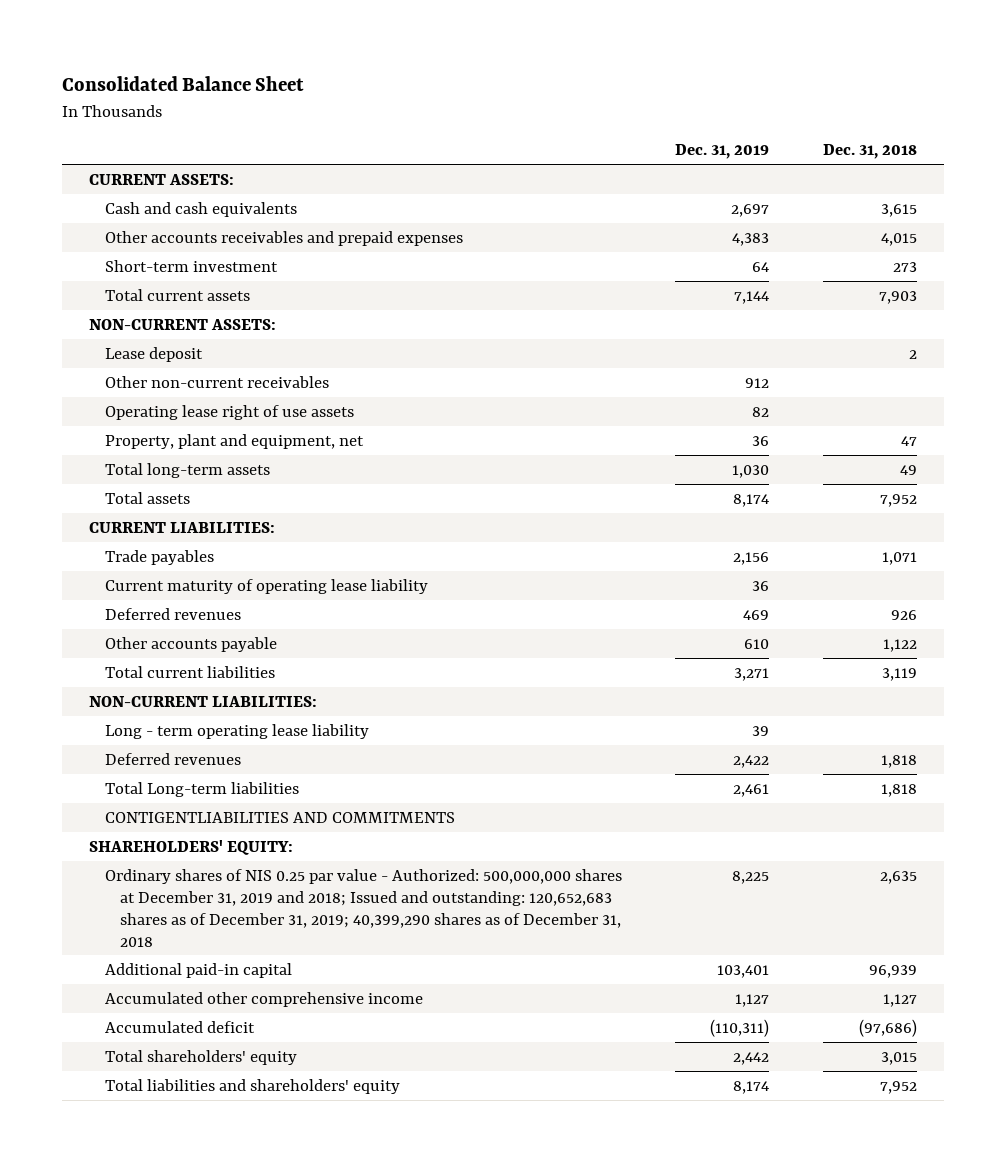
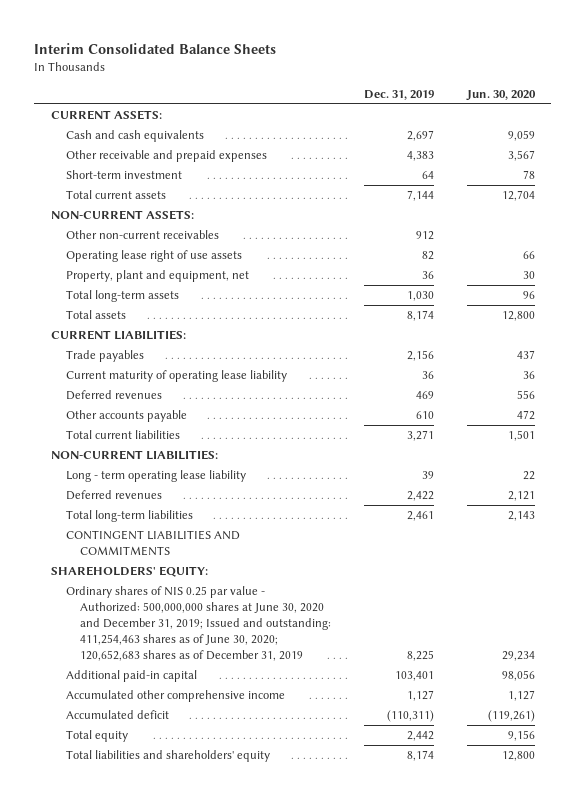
[62,76,305,92] Consolidated Balance Sheet -> [34,42,277,54] Interim Consolidated Balance Sheets
[822,144,917,160] Dec. 31, 2018 -> none
none -> [465,89,536,101] Jun. 30, 2020
[104,230,463,246] Other accounts receivables and prepaid expenses -> [65,150,267,163] Other receivable and prepaid expenses
[104,346,203,362] Lease deposit -> none
[104,781,299,797] Total Long-term liabilities -> [65,510,193,523] Total long-term liabilities
[104,811,455,823] CONTIGENTLIABILITIES AND COMMITMENTS -> [65,530,240,557] CONTINGENT LIABILITIES AND COMMITMENTS
[104,868,622,947] Ordinary shares of NIS 0.25 par value - Authorized: 500,000,000 shares at December 31, 2019 and 2018; Issued and outstanding: 120,652,683 shares as of December 31, 2019; 40,399,290 shares as of December 31, 2018 -> [65,586,332,661] Ordinary shares of NIS 0.25 par value - Authorized: 500,000,000 shares at June 30, 2020 and December 31, 2019; Issued and outstanding: 411,254,463 shares as of June 30, 2020; 120,652,683 shares as of December 31, 2019
[104,1049,297,1065] Total shareholders' equity -> [65,730,128,743] Total equity

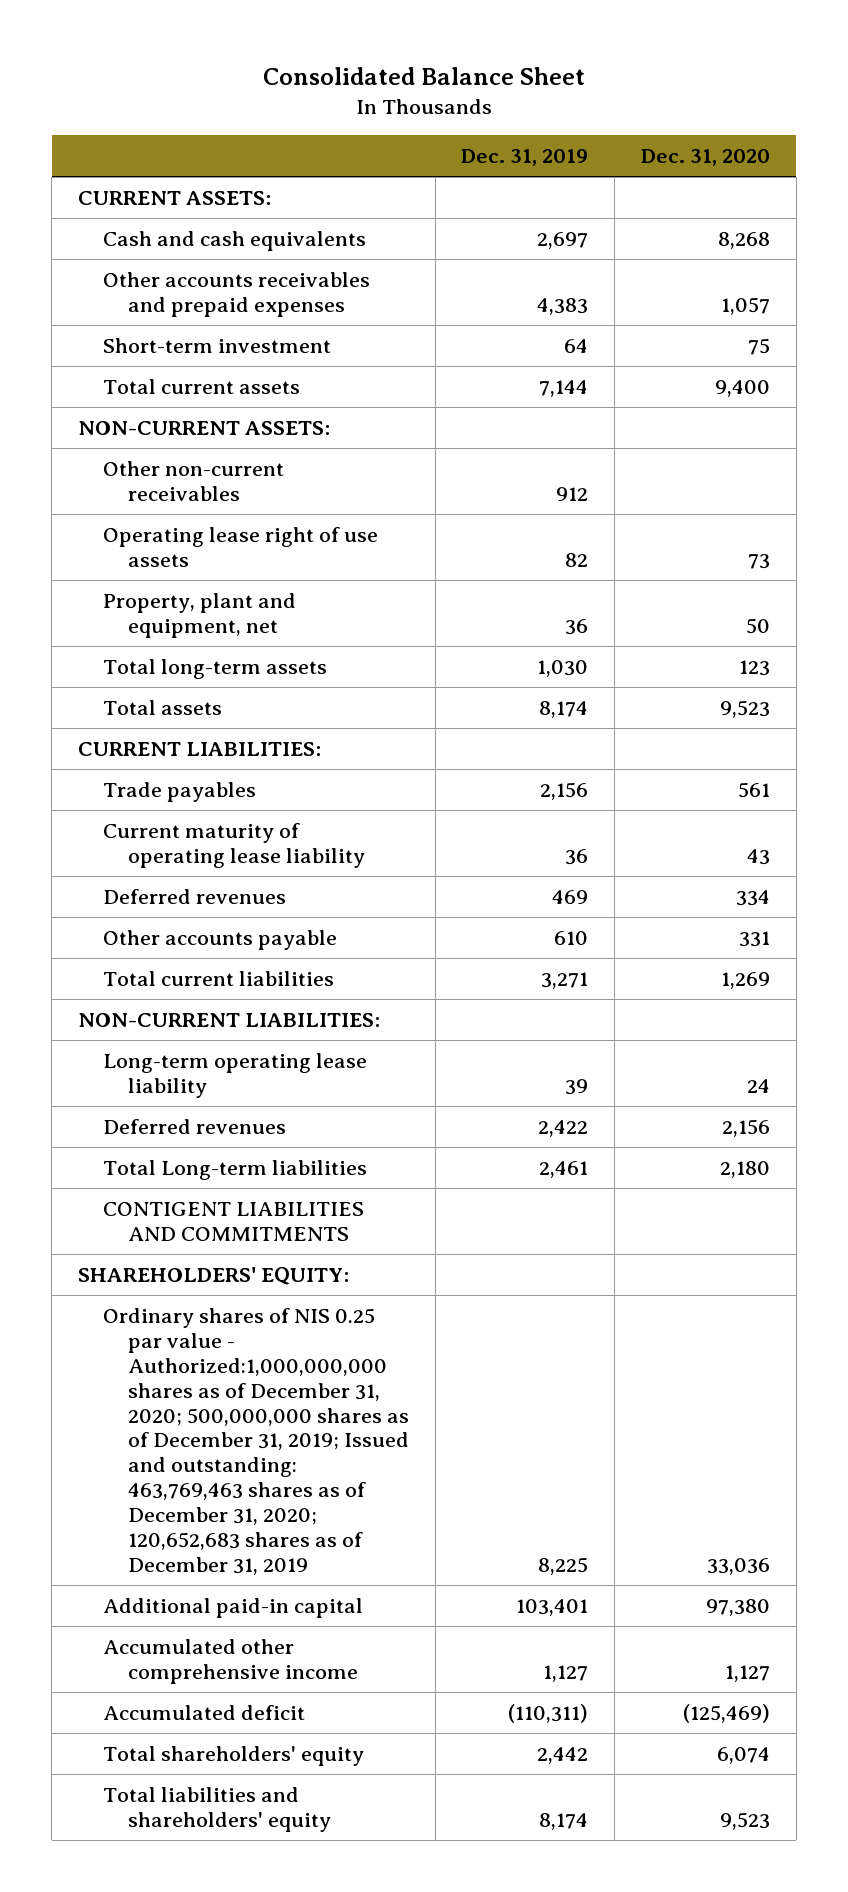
[34,42,277,54] Interim Consolidated Balance Sheets -> [262,66,585,85] Consolidated Balance Sheet
[465,89,536,101] Jun. 30, 2020 -> none
none -> [641,148,771,166] Dec. 31, 2020
[65,150,267,163] Other receivable and prepaid expenses -> [102,271,370,317] Other accounts receivables and prepaid expenses
[65,470,246,483] Long - term operating lease liability -> [102,1052,367,1098] Long-term operating lease liability
[65,510,193,523] Total long-term liabilities -> [102,1159,367,1180] Total Long-term liabilities
[65,530,240,557] CONTINGENT LIABILITIES AND COMMITMENTS -> [102,1201,364,1241] CONTIGENT LIABILITIES AND COMMITMENTS
[65,586,332,661] Ordinary shares of NIS 0.25 par value - Authorized: 500,000,000 shares at June 30, 2020 and December 31, 2019; Issued and outstanding: 411,254,463 shares as of June 30, 2020; 120,652,683 shares as of December 31, 2019 -> [102,1307,409,1576] Ordinary shares of NIS 0.25 par value - Authorized:1,000,000,000 shares as of December 31, 2020; 500,000,000 shares as of December 31, 2019; Issued and outstanding: 463,769,463 shares as of December 31, 2020; 120,652,683 shares as of December 31, 2019
[65,730,128,743] Total equity -> [102,1745,364,1766] Total shareholders' equity

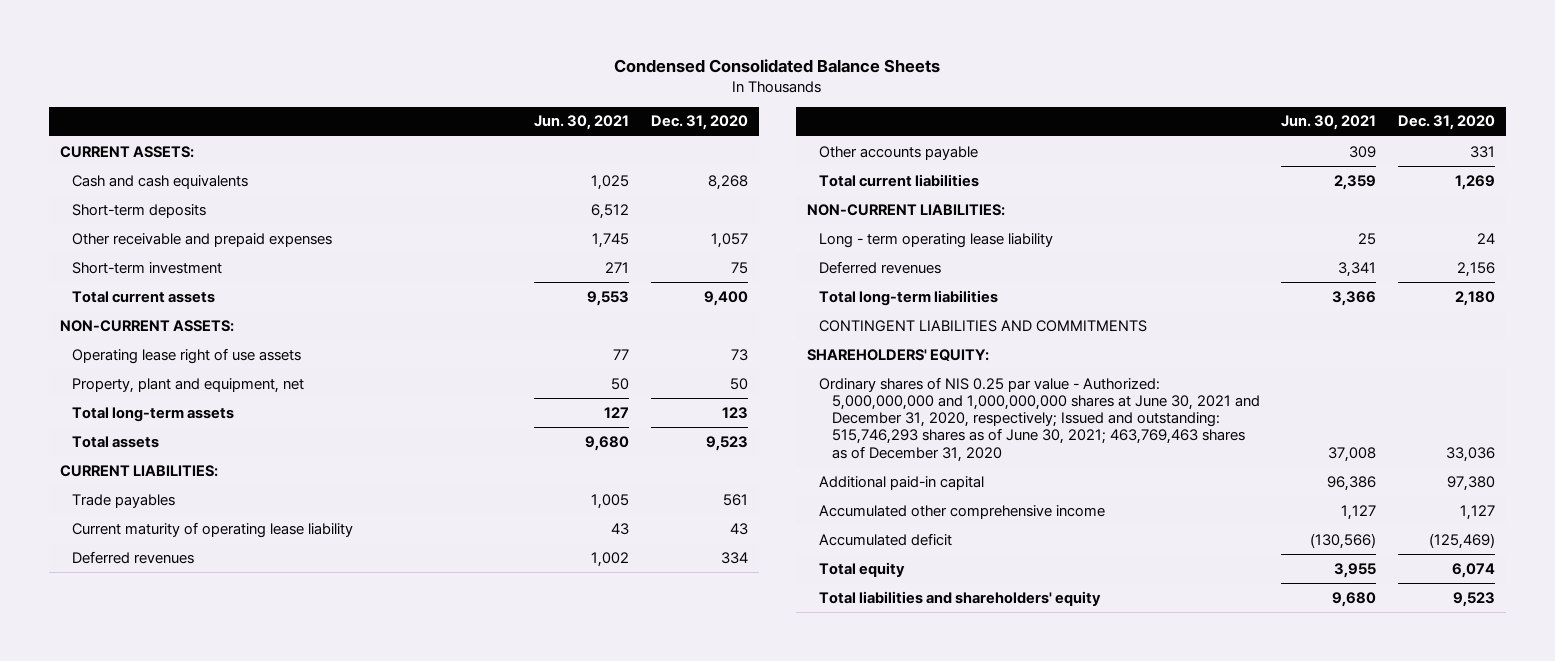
[262,66,585,85] Consolidated Balance Sheet -> [614,58,941,73] Condensed Consolidated Balance Sheets
[461,148,589,166] Dec. 31, 2019 -> none
none -> [534,115,630,131] Jun. 30, 2021
none -> [71,203,206,218] Short-term deposits
[102,271,370,317] Other accounts receivables and prepaid expenses -> [71,232,332,247] Other receivable and prepaid expenses
[102,460,284,501] Other non-current receivables -> none
[102,1052,367,1098] Long-term operating lease liability -> [819,232,1054,248] Long - term operating lease liability
[102,1159,367,1180] Total Long-term liabilities -> [819,289,999,306] Total long-term liabilities
[102,1201,364,1241] CONTIGENT LIABILITIES AND COMMITMENTS -> [819,319,1148,332] CONTINGENT LIABILITIES AND COMMITMENTS
[102,1307,409,1576] Ordinary shares of NIS 0.25 par value - Authorized:1,000,000,000 shares as of December 31, 2020; 500,000,000 shares as of December 31, 2019; Issued and outstanding: 463,769,463 shares as of December 31, 2020; 120,652,683 shares as of December 31, 2019 -> [819,376,1260,462] Ordinary shares of NIS 0.25 par value - Authorized: 5,000,000,000 and 1,000,000,000 shares at June 30, 2021 and December 31, 2020, respectively; Issued and outstanding: 515,746,293 shares as of June 30, 2021; 463,769,463 shares as of December 31, 2020
[102,1745,364,1766] Total shareholders' equity -> [819,561,906,577] Total equity

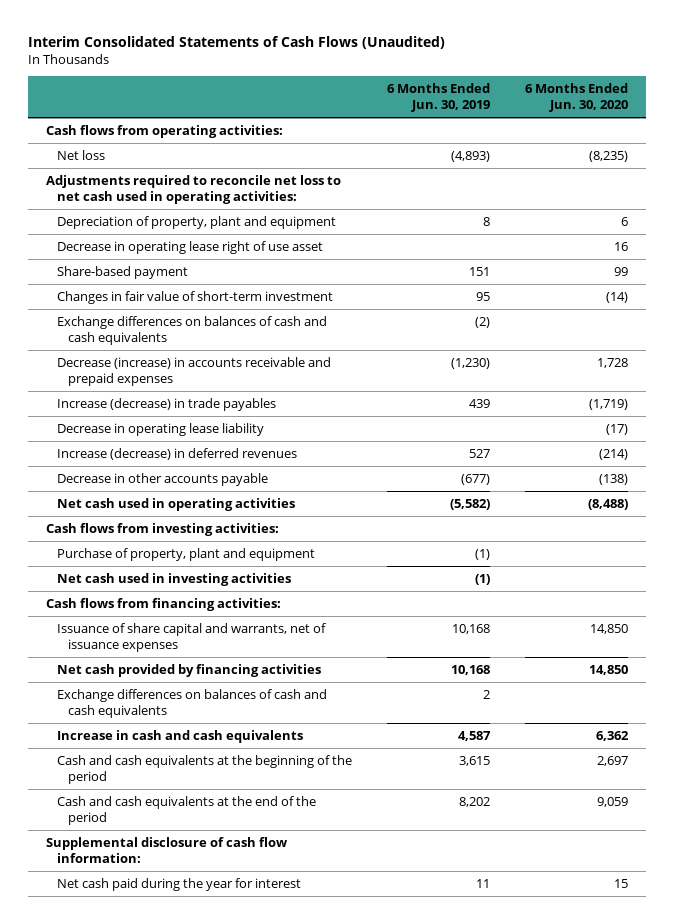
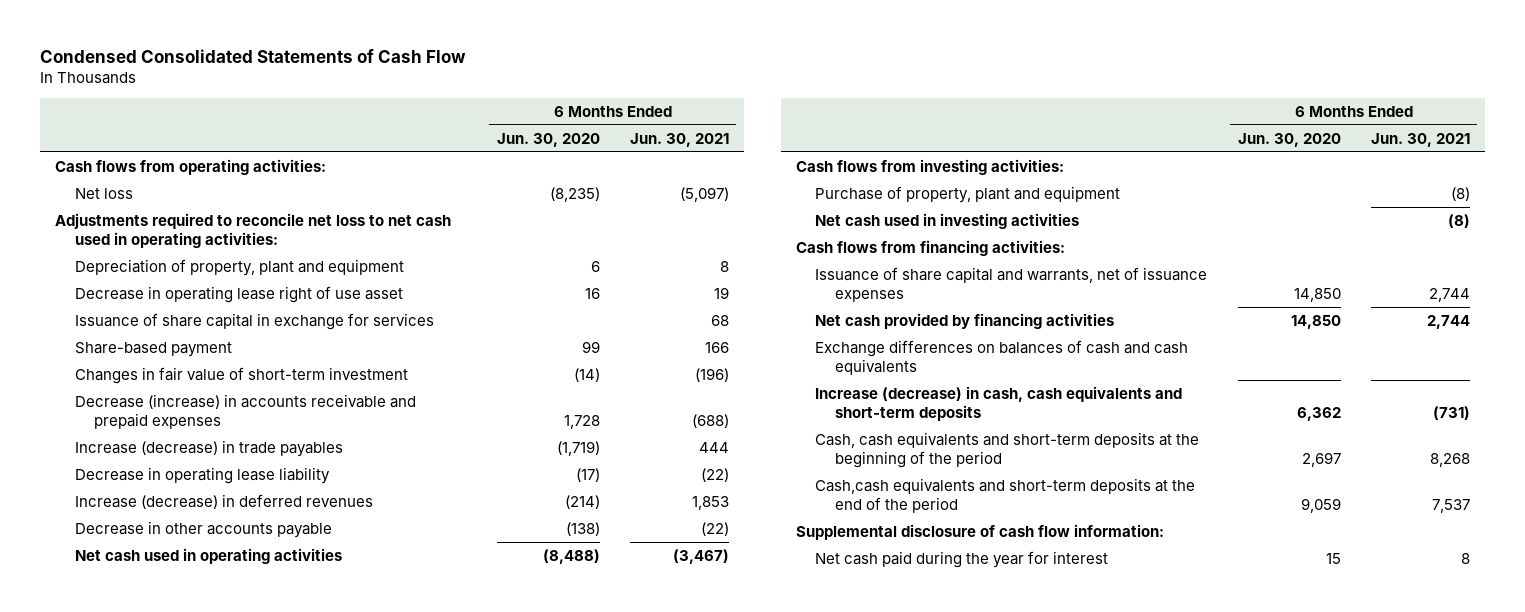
[27,36,445,50] Interim Consolidated Statements of Cash Flows (Unaudited) -> [39,48,466,63] Condensed Consolidated Statements of Cash Flow
[387,83,491,113] 6 Months Ended Jun. 30, 2019 -> none
none -> [629,132,729,147] Jun. 30, 2021
none -> [74,312,434,330] Issuance of share capital in exchange for services
[56,316,327,346] Exchange differences on balances of cash and cash equivalents -> none
[56,730,303,744] Increase in cash and cash equivalents -> [815,385,1183,421] Increase (decrease) in cash, cash equivalents and short-term deposits
[56,755,352,785] Cash and cash equivalents at the beginning of the period -> [815,431,1200,468] Cash, cash equivalents and short-term deposits at the beginning of the period
[56,796,316,826] Cash and cash equivalents at the end of the period -> [815,477,1196,513] Cash,cash equivalents and short-term deposits at the end of the period

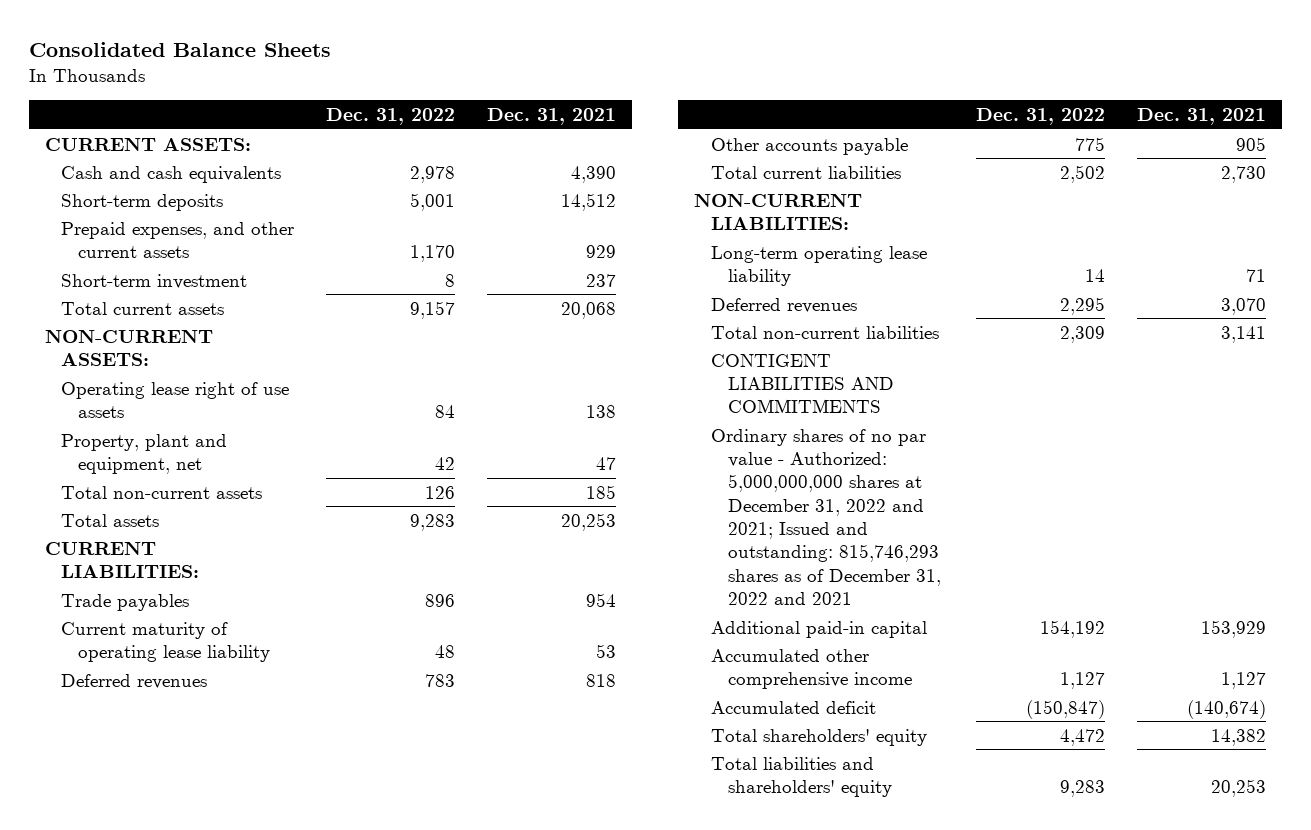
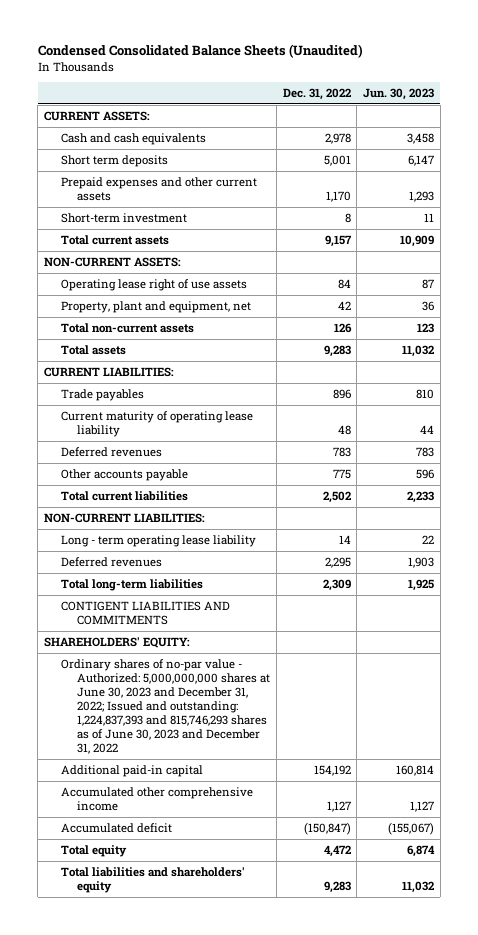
[28,42,331,58] Consolidated Balance Sheets -> [37,44,363,59] Condensed Consolidated Balance Sheets (Unaudited)
[487,107,617,125] Dec. 31, 2021 -> none
none -> [363,87,435,100] Jun. 30, 2023
[61,193,224,211] Short-term deposits -> [60,154,168,167] Short term deposits
[61,221,295,258] Prepaid expenses, and other current assets -> [60,176,257,201] Prepaid expenses and other current assets
[711,245,928,286] Long-term operating lease liability -> [60,534,256,547] Long - term operating lease liability
[711,325,940,339] Total non-current liabilities -> [60,578,203,591] Total long-term liabilities
none -> [44,636,191,648] SHAREHOLDERS' EQUITY:
[711,428,942,606] Ordinary shares of no par value - Authorized: 5,000,000,000 shares at December 31, 2022 and 2021; Issued and outstanding: 815,746,293 shares as of December 31, 2022 and 2021 -> [60,658,271,755] Ordinary shares of no-par value - Authorized: 5,000,000,000 shares at June 30, 2023 and December 31, 2022; Issued and outstanding: 1,224,837,393 and 815,746,293 shares as of June 30, 2023 and December 31, 2022
[711,728,928,746] Total shareholders' equity -> [60,844,127,857] Total equity

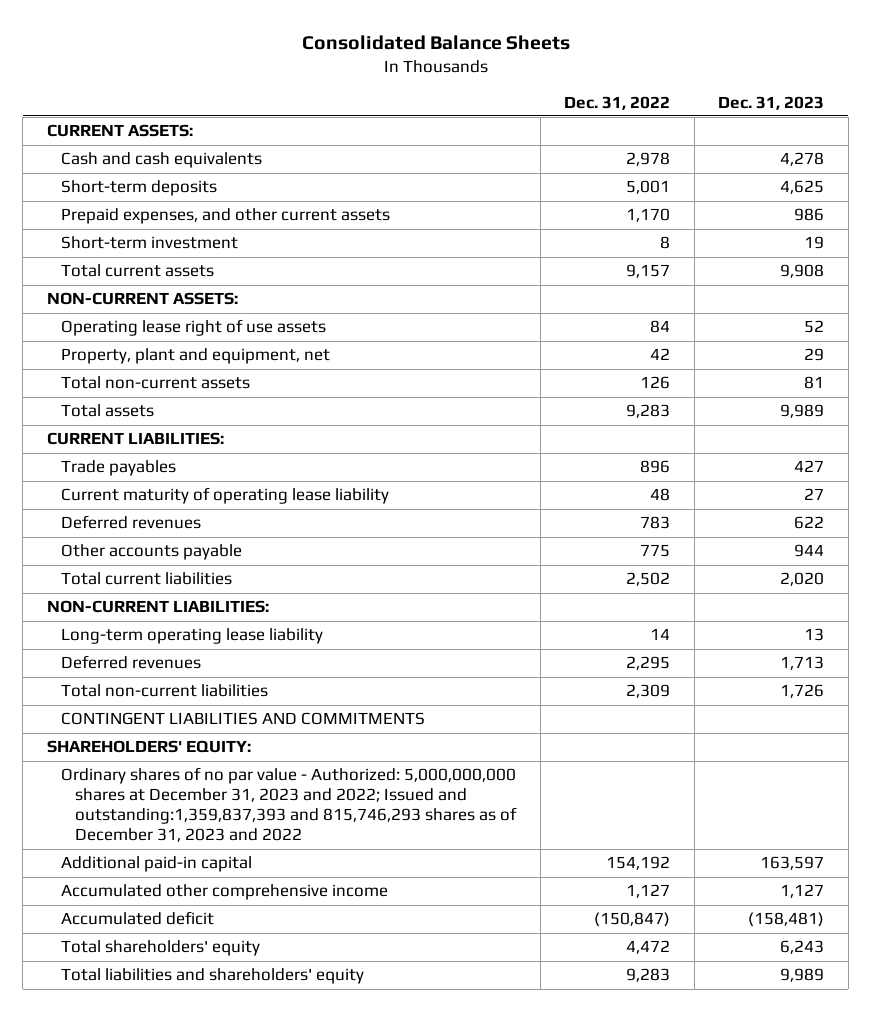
[37,44,363,59] Condensed Consolidated Balance Sheets (Unaudited) -> [301,34,570,50] Consolidated Balance Sheets
[363,87,435,100] Jun. 30, 2023 -> none
none -> [718,95,825,110] Dec. 31, 2023
[60,154,168,167] Short term deposits -> [61,180,218,197] Short-term deposits
[60,176,257,201] Prepaid expenses and other current assets -> [61,208,391,225] Prepaid expenses, and other current assets
[60,534,256,547] Long - term operating lease liability -> [61,628,324,645] Long-term operating lease liability
[60,578,203,591] Total long-term liabilities -> [61,684,269,698] Total non-current liabilities
[60,600,230,625] CONTIGENT LIABILITIES AND COMMITMENTS -> [61,712,426,726] CONTINGENT LIABILITIES AND COMMITMENTS
[60,658,271,755] Ordinary shares of no-par value - Authorized: 5,000,000,000 shares at June 30, 2023 and December 31, 2022; Issued and outstanding: 1,224,837,393 and 815,746,293 shares as of June 30, 2023 and December 31, 2022 -> [61,767,518,843] Ordinary shares of no par value - Authorized: 5,000,000,000 shares at December 31, 2023 and 2022; Issued and outstanding:1,359,837,393 and 815,746,293 shares as of December 31, 2023 and 2022
[60,844,127,857] Total equity -> [61,940,261,957] Total shareholders' equity

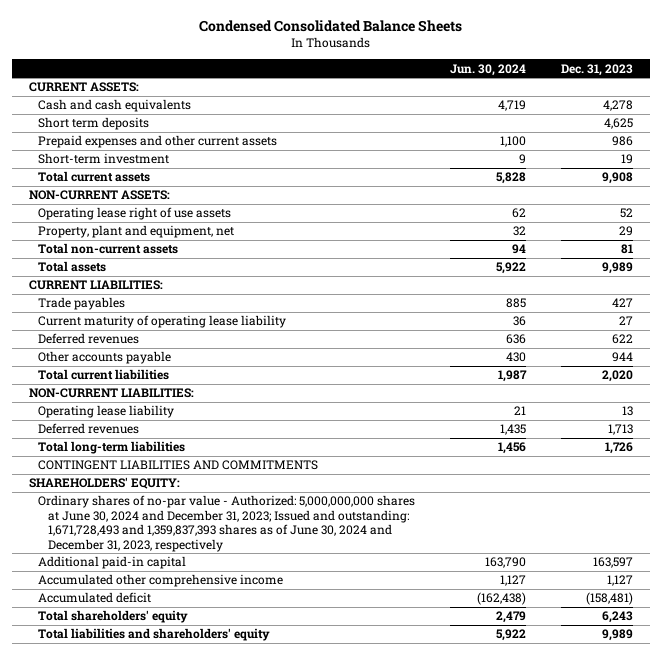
[301,34,570,50] Consolidated Balance Sheets -> [199,19,463,32] Condensed Consolidated Balance Sheets
[564,95,671,110] Dec. 31, 2022 -> none
none -> [450,63,527,76] Jun. 30, 2024
[61,180,218,197] Short-term deposits -> [38,117,150,131] Short term deposits
[61,208,391,225] Prepaid expenses, and other current assets -> [38,135,278,149] Prepaid expenses and other current assets
[61,628,324,645] Long-term operating lease liability -> [38,405,175,419] Operating lease liability
[61,684,269,698] Total non-current liabilities -> [38,441,186,455] Total long-term liabilities
[61,767,518,843] Ordinary shares of no par value - Authorized: 5,000,000,000 shares at December 31, 2023 and 2022; Issued and outstanding:1,359,837,393 and 815,746,293 shares as of December 31, 2023 and 2022 -> [38,495,416,552] Ordinary shares of no-par value - Authorized: 5,000,000,000 shares at June 30, 2024 and December 31, 2023; Issued and outstanding: 1,671,728,493 and 1,359,837,393 shares as of June 30, 2024 and December 31, 2023, respectively

